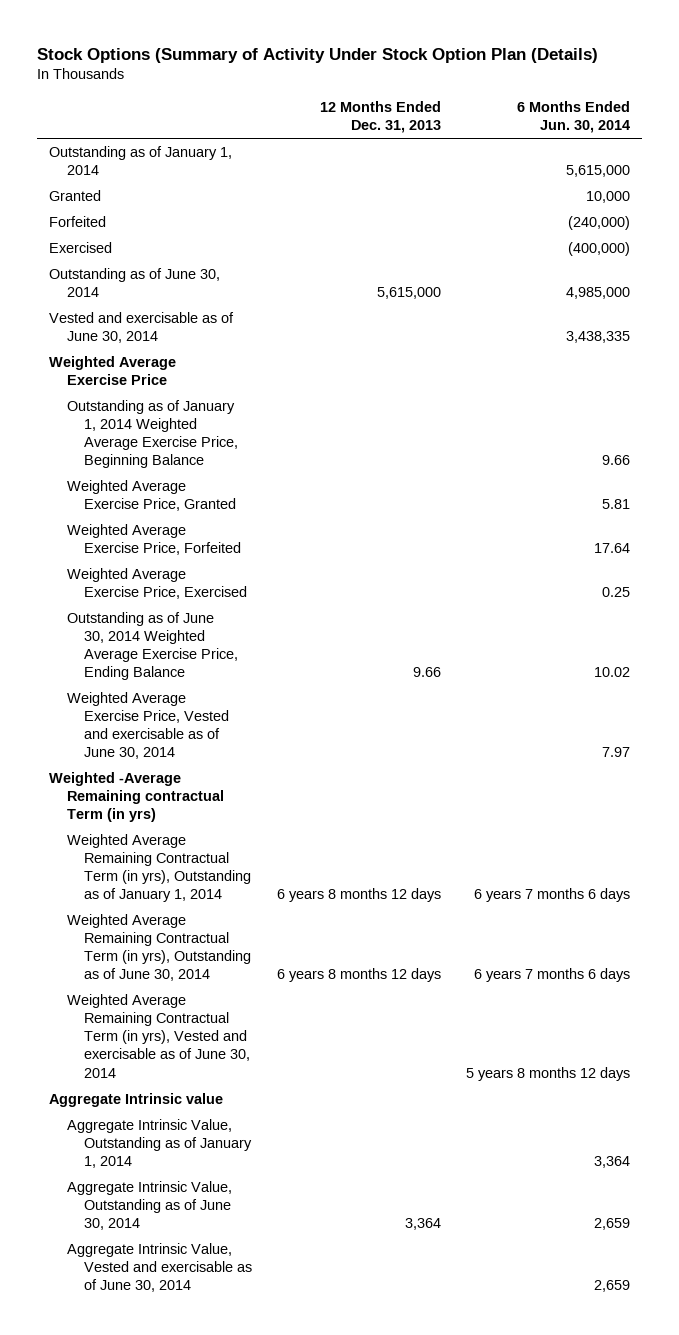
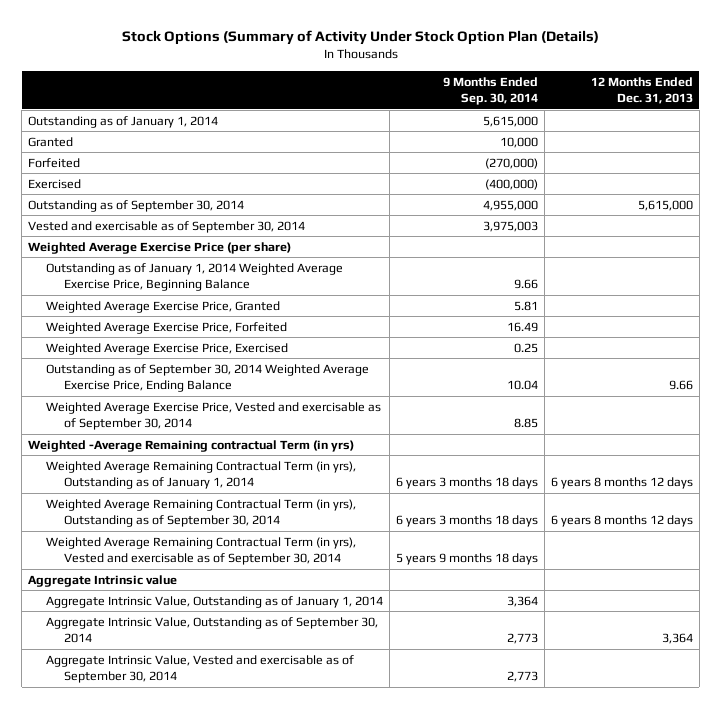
[516,101,630,134] 6 Months Ended Jun. 30, 2014 -> none
none -> [443,76,539,105] 9 Months Ended Sep. 30, 2014
[48,268,220,298] Outstanding as of June 30, 2014 -> [28,199,245,212] Outstanding as of September 30, 2014
[48,312,234,344] Vested and exercisable as of June 30, 2014 -> [28,220,306,233] Vested and exercisable as of September 30, 2014
[48,356,176,386] Weighted Average Exercise Price -> [28,241,292,254] Weighted Average Exercise Price (per share)
[66,612,239,681] Outstanding as of June 30, 2014 Weighted Average Exercise Price, Ending Balance -> [46,363,370,393] Outstanding as of September 30, 2014 Weighted Average Exercise Price, Ending Balance
[66,692,230,760] Weighted Average Exercise Price, Vested and exercisable as of June 30, 2014 -> [46,401,382,431] Weighted Average Exercise Price, Vested and exercisable as of September 30, 2014
[66,914,252,982] Weighted Average Remaining Contractual Term (in yrs), Outstanding as of June 30, 2014 -> [46,498,357,528] Weighted Average Remaining Contractual Term (in yrs), Outstanding as of September 30, 2014
[66,994,251,1078] Weighted Average Remaining Contractual Term (in yrs), Vested and exercisable as of June 30, 2014 -> [46,536,357,566] Weighted Average Remaining Contractual Term (in yrs), Vested and exercisable as of September 30, 2014
[66,1181,232,1231] Aggregate Intrinsic Value, Outstanding as of June 30, 2014 -> [46,616,379,644] Aggregate Intrinsic Value, Outstanding as of September 30, 2014
[66,1243,253,1293] Aggregate Intrinsic Value, Vested and exercisable as of June 30, 2014 -> [46,654,355,684] Aggregate Intrinsic Value, Vested and exercisable as of September 30, 2014

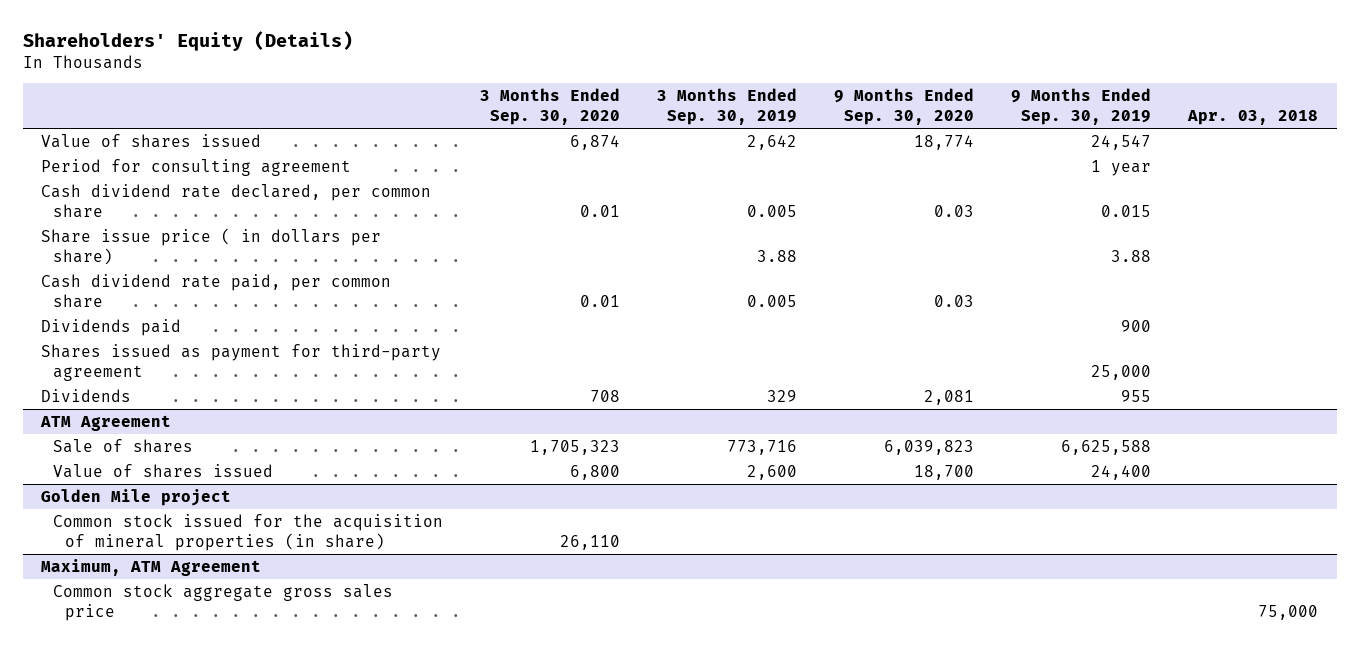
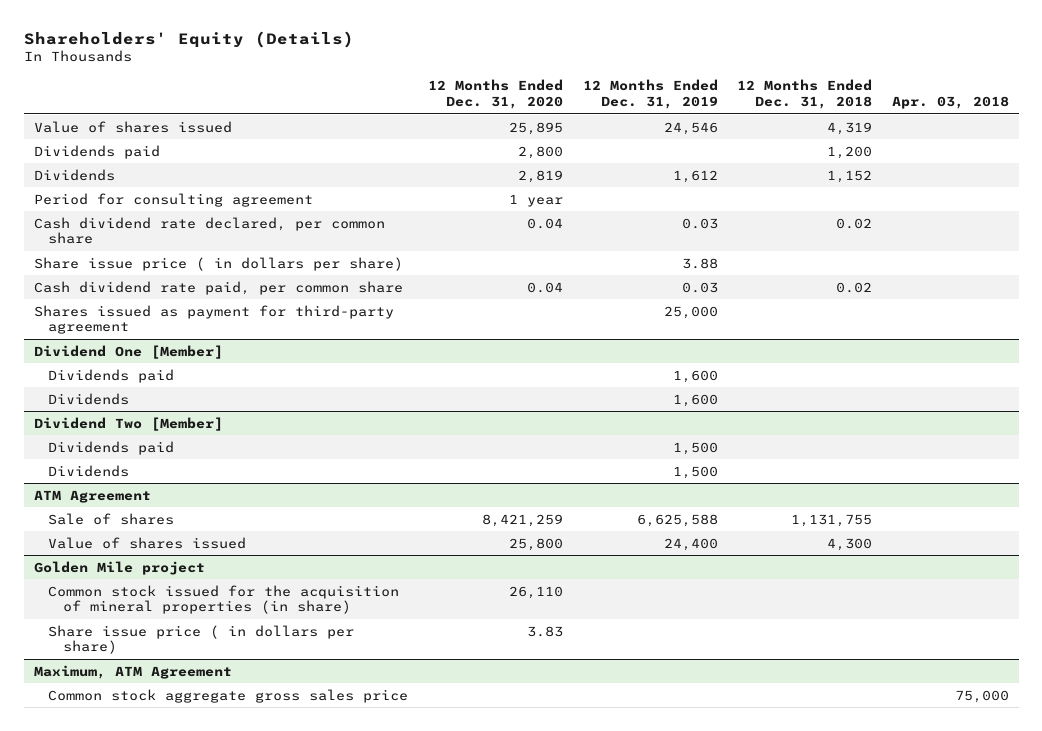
[479,88,620,126] 3 Months Ended Sep. 30, 2020 -> none
[657,88,798,126] 3 Months Ended Sep. 30, 2019 -> none
[834,88,975,126] 9 Months Ended Sep. 30, 2020 -> none
[1011,88,1152,126] 9 Months Ended Sep. 30, 2019 -> none
none -> [427,79,563,110] 12 Months Ended Dec. 31, 2020
none -> [582,79,718,110] 12 Months Ended Dec. 31, 2019
none -> [737,79,873,110] 12 Months Ended Dec. 31, 2018
[41,319,182,337] Dividends paid -> [33,144,160,159] Dividends paid
[41,389,132,403] Dividends -> [33,168,115,181] Dividends
none -> [33,344,223,359] Dividend One [Member]
none -> [48,368,175,383] Dividends paid
none -> [48,392,130,405] Dividends
none -> [33,416,223,431] Dividend Two [Member]
none -> [48,440,175,455] Dividends paid
none -> [48,464,130,477] Dividends
none -> [48,624,355,655] Share issue price ( in dollars per share)

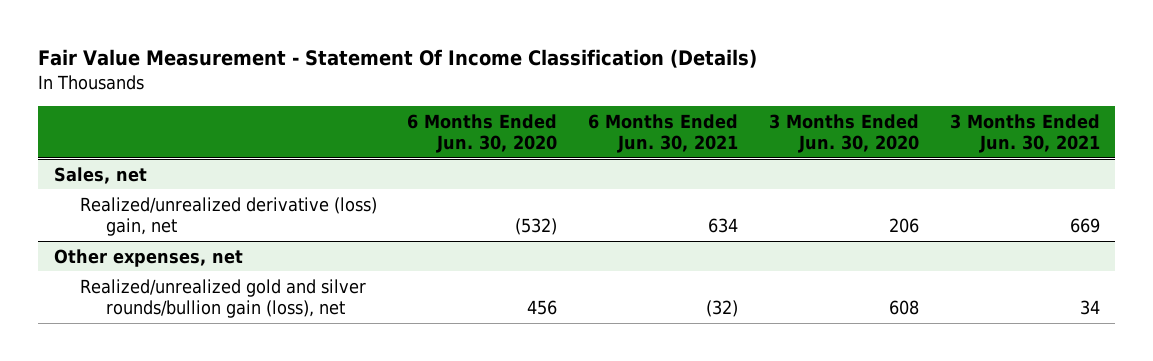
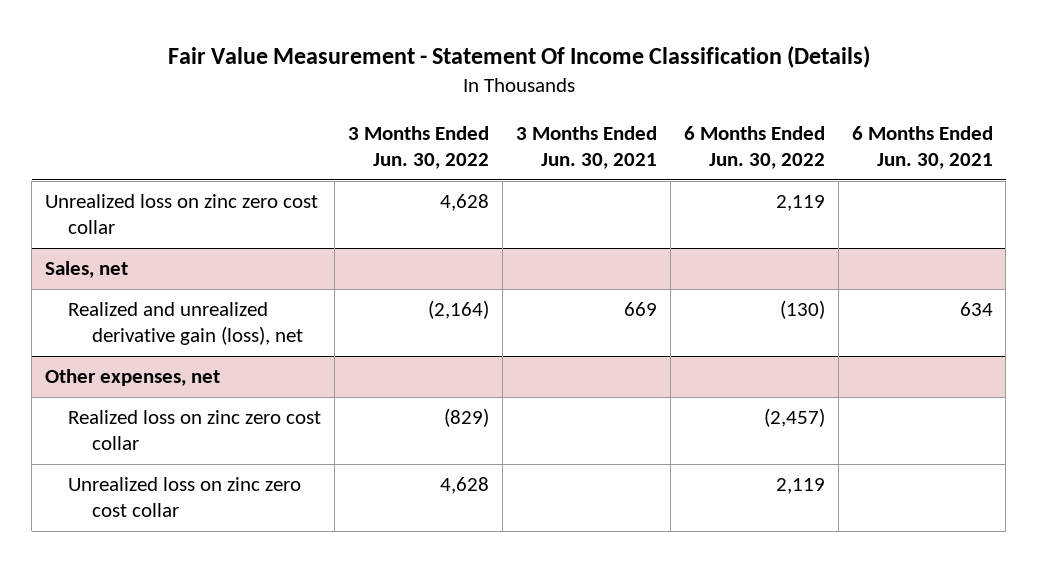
[407,113,558,154] 6 Months Ended Jun. 30, 2020 -> none
[768,113,919,154] 3 Months Ended Jun. 30, 2020 -> none
none -> [348,126,490,169] 3 Months Ended Jun. 30, 2022
none -> [683,126,825,169] 6 Months Ended Jun. 30, 2022
none -> [44,194,318,234] Unrealized loss on zinc zero cost collar
[79,196,377,236] Realized/unrealized derivative (loss) gain, net -> [68,302,303,345] Realized and unrealized derivative gain (loss), net
[79,278,366,318] Realized/unrealized gold and silver rounds/bullion gain (loss), net -> none
none -> [68,410,322,450] Realized loss on zinc zero cost collar
none -> [68,477,302,517] Unrealized loss on zinc zero cost collar

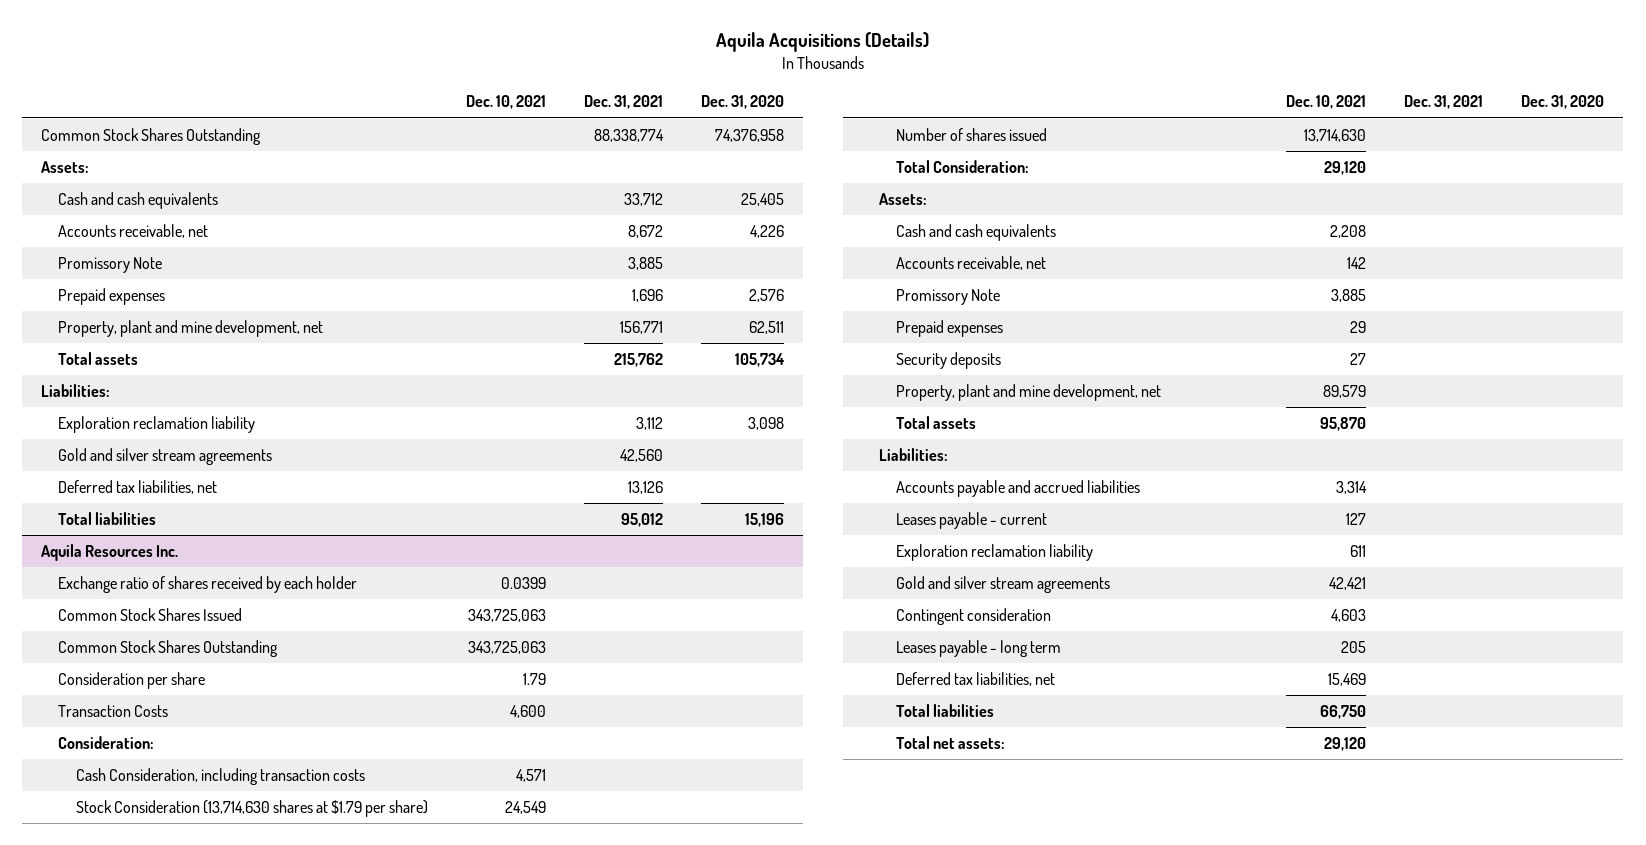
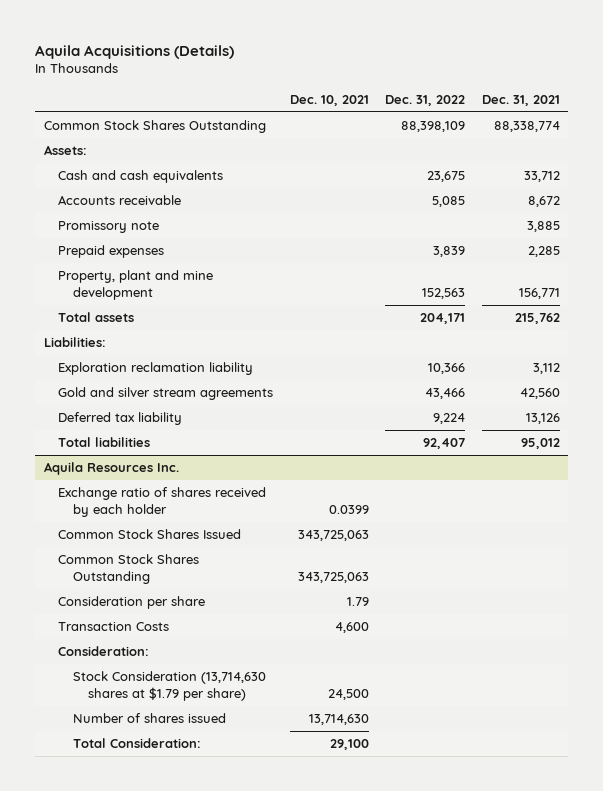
[700,95,784,110] Dec. 31, 2020 -> none
none -> [385,94,466,106] Dec. 31, 2022
[58,223,209,238] Accounts receivable, net -> [58,195,182,206] Accounts receivable
[58,256,163,273] Promissory Note -> [58,221,160,234] Promissory note
[631,288,663,302] 1,696 -> [527,246,560,258] 2,285
[58,319,324,337] Property, plant and mine development, net -> [58,270,214,300] Property, plant and mine development
[58,479,218,494] Deferred tax liabilities, net -> [58,412,183,426] Deferred tax liability
[75,767,365,785] Cash Consideration, including transaction costs -> none
[504,800,546,814] 24,549 -> [327,688,369,700] 24,500
[879,192,928,205] Assets: -> none
[896,223,1057,241] Cash and cash equivalents -> none
[896,255,1047,270] Accounts receivable, net -> none
[896,288,1001,305] Promissory Note -> none
[896,319,1004,337] Prepaid expenses -> none
[896,351,1002,369] Security deposits -> none
[896,383,1162,401] Property, plant and mine development, net -> none
[896,415,977,429] Total assets -> none
[879,447,949,461] Liabilities: -> none
[896,479,1141,497] Accounts payable and accrued liabilities -> none
[896,511,1048,529] Leases payable - current -> none
[896,543,1094,561] Exploration reclamation liability -> none
[896,575,1111,593] Gold and silver stream agreements -> none
[896,607,1052,625] Contingent consideration -> none
[896,639,1062,657] Leases payable - long term -> none
[896,671,1056,686] Deferred tax liabilities, net -> none
[896,703,995,717] Total liabilities -> none
[896,735,1006,749] Total net assets: -> none
[1324,160,1367,175] 29,120 -> [329,739,369,751] 29,100

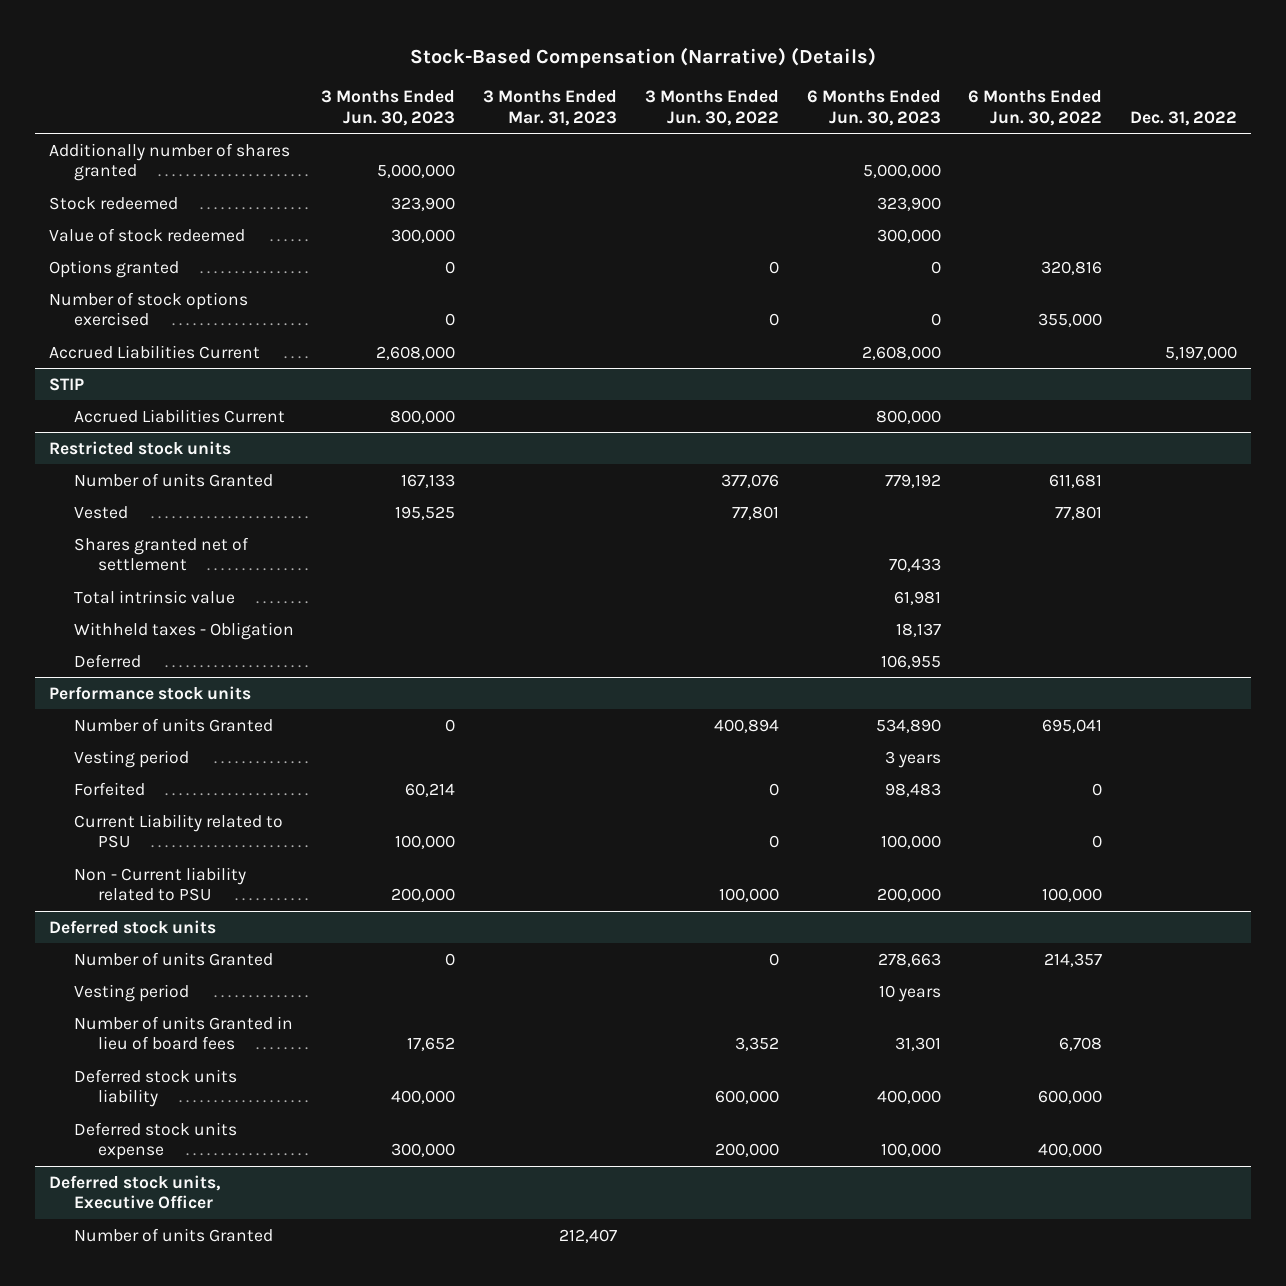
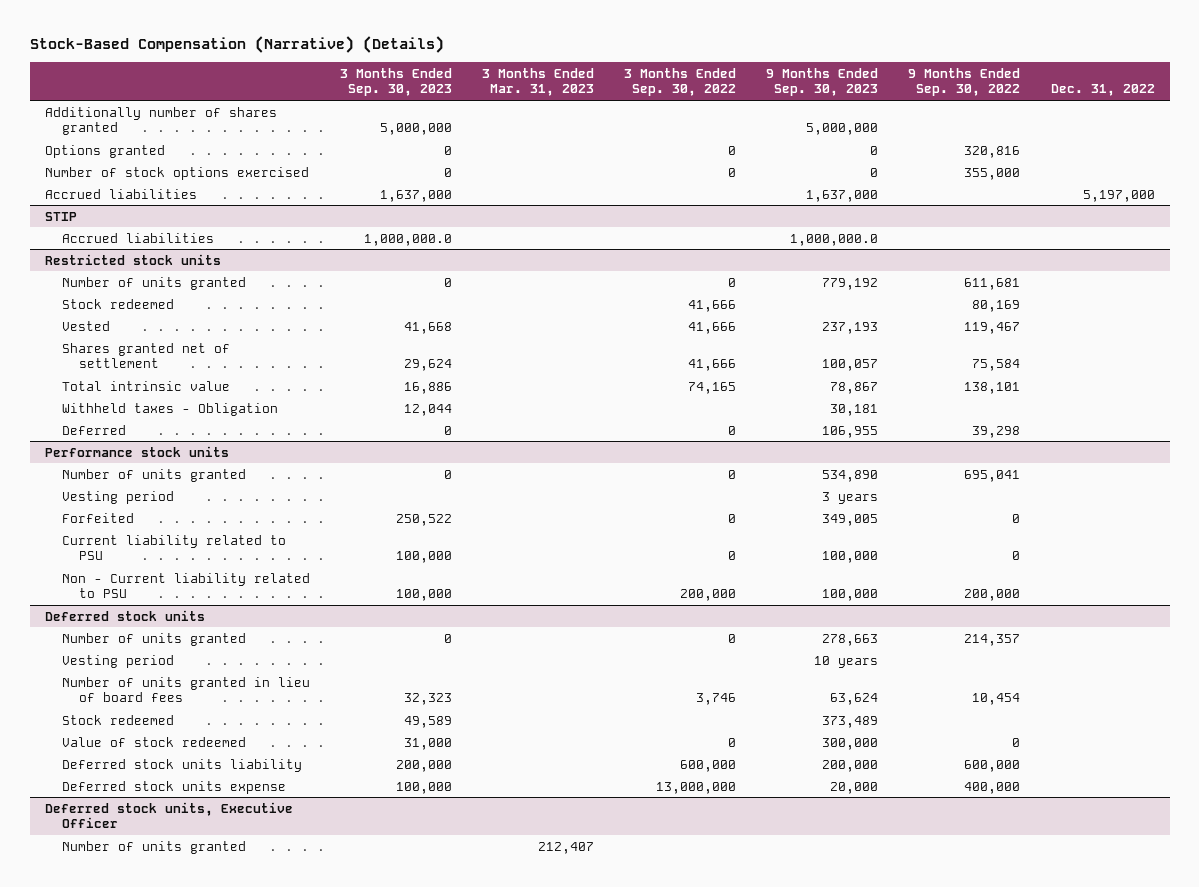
[321,89,456,126] 3 Months Ended Jun. 30, 2023 -> none
[644,89,779,126] 3 Months Ended Jun. 30, 2022 -> none
[806,89,941,126] 6 Months Ended Jun. 30, 2023 -> none
[968,89,1103,126] 6 Months Ended Jun. 30, 2022 -> none
none -> [339,67,452,97] 3 Months Ended Sep. 30, 2023
none -> [624,67,737,97] 3 Months Ended Sep. 30, 2022
none -> [766,67,879,97] 9 Months Ended Sep. 30, 2023
none -> [908,67,1021,97] 9 Months Ended Sep. 30, 2022
[49,196,179,210] Stock redeemed -> none
[49,227,246,242] Value of stock redeemed -> none
[49,344,261,359] Accrued Liabilities Current -> [44,188,197,199] Accrued liabilities
[73,408,285,423] Accrued Liabilities Current -> [61,232,214,243] Accrued liabilities
[73,472,273,487] Number of units Granted -> [61,276,246,290] Number of units granted
none -> [61,298,174,309] Stock redeemed
[73,717,273,732] Number of units Granted -> [61,468,246,482] Number of units granted
[73,813,283,849] Current Liability related to PSU -> [61,534,286,561] Current liability related to PSU
[73,951,273,966] Number of units Granted -> [61,632,246,646] Number of units granted
[73,1015,293,1051] Number of units Granted in lieu of board fees -> [61,676,310,703] Number of units granted in lieu of board fees
none -> [61,714,174,725] Stock redeemed
none -> [61,736,246,747] Value of stock redeemed
[73,1227,273,1242] Number of units Granted -> [61,840,246,854] Number of units granted

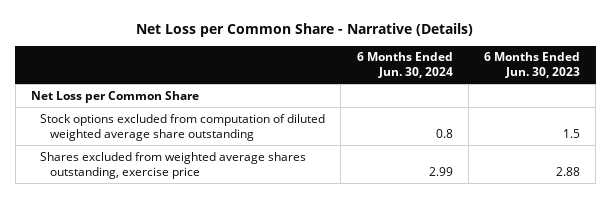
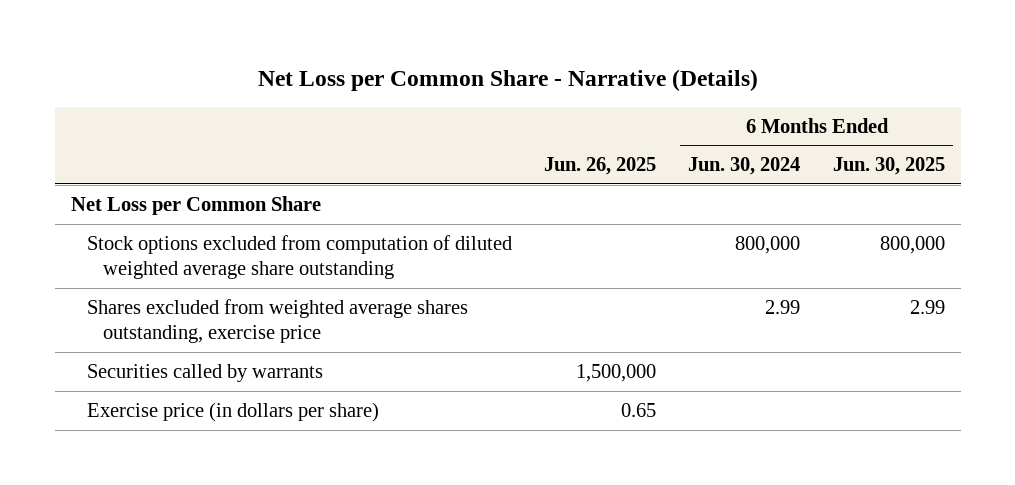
[484,52,581,79] 6 Months Ended Jun. 30, 2023 -> none
none -> [544,157,657,176] Jun. 26, 2025
none -> [832,157,945,176] Jun. 30, 2025
[435,128,453,138] 0.8 -> [735,235,801,254] 800,000
none -> [87,363,324,382] Securities called by warrants
none -> [87,401,380,422] Exercise price (in dollars per share)

